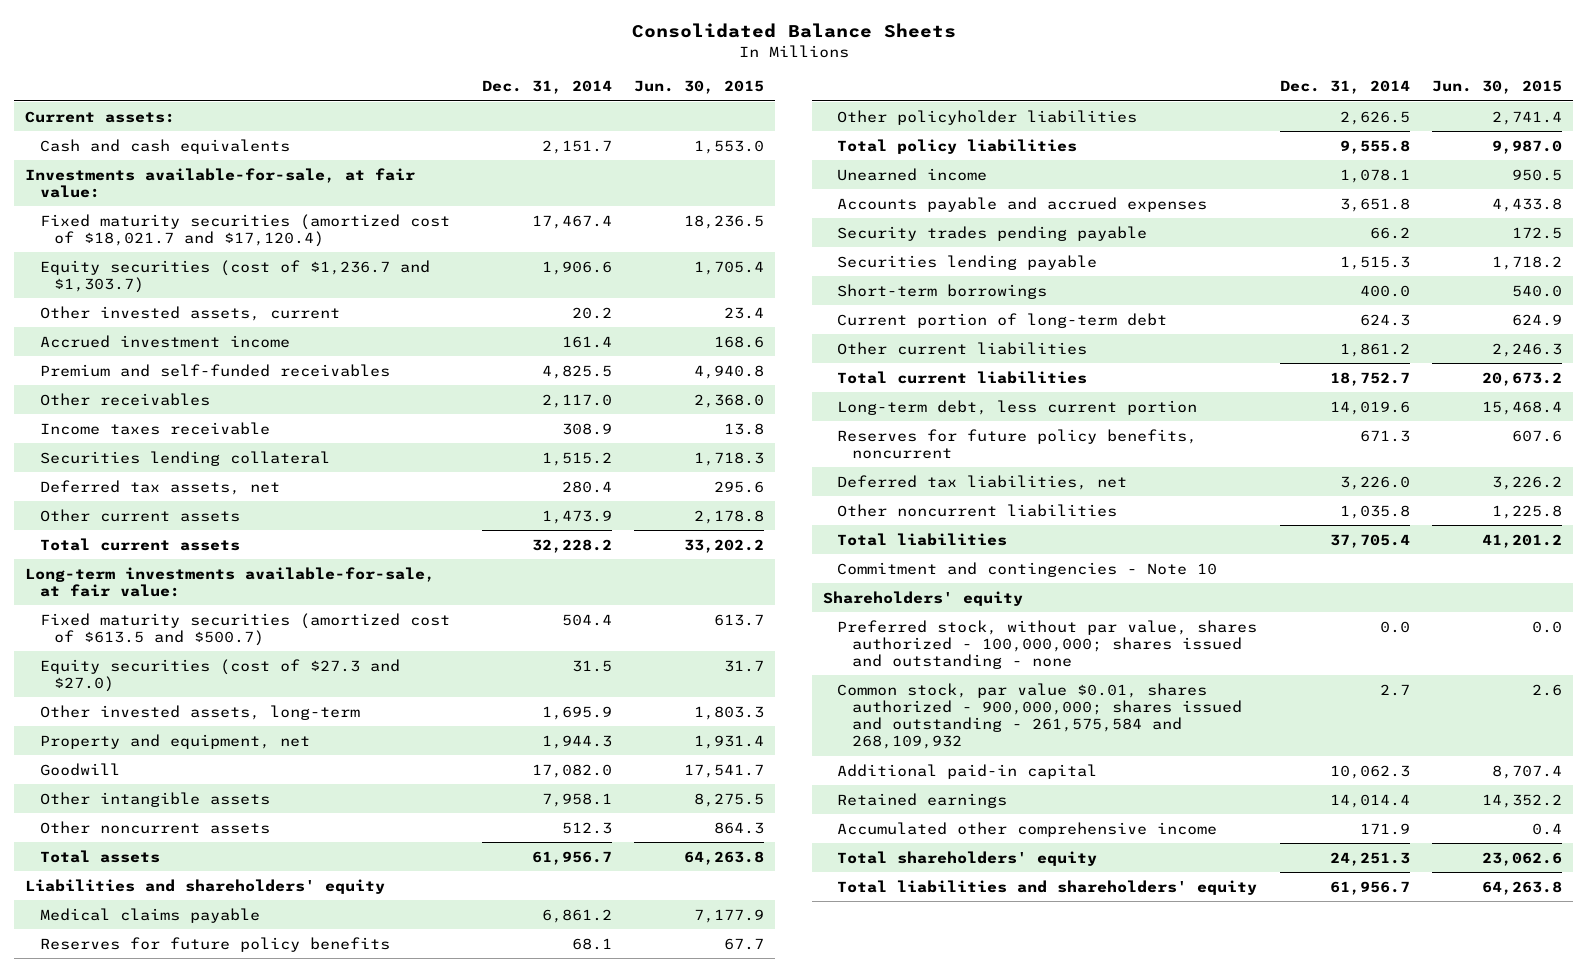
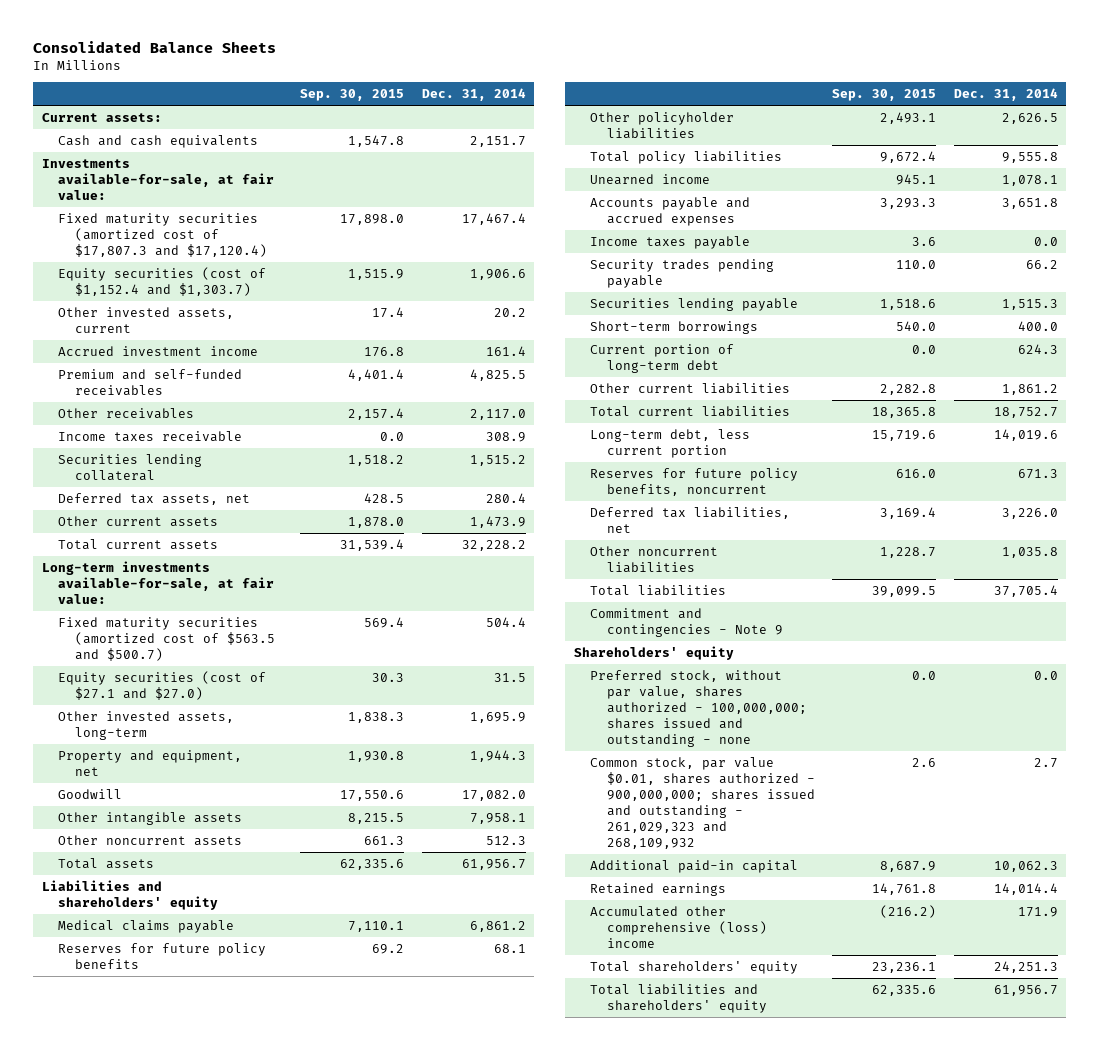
[634,80,765,95] Jun. 30, 2015 -> none
none -> [300,88,405,101] Sep. 30, 2015
[39,213,450,247] Fixed maturity securities (amortized cost of $18,021.7 and $17,120.4) -> [58,212,267,257] Fixed maturity securities (amortized cost of $17,807.3 and $17,120.4)
[39,259,430,293] Equity securities (cost of $1,236.7 and $1,303.7) -> [58,266,267,296] Equity securities (cost of $1,152.4 and $1,303.7)
[39,612,450,646] Fixed maturity securities (amortized cost of $613.5 and $500.7) -> [58,616,275,661] Fixed maturity securities (amortized cost of $563.5 and $500.7)
[39,658,400,692] Equity securities (cost of $27.3 and $27.0) -> [58,670,267,700] Equity securities (cost of $27.1 and $27.0)
none -> [590,235,751,249] Income taxes payable
[837,561,1218,577] Commitment and contingencies - Note 10 -> [590,607,783,637] Commitment and contingencies - Note 9
[837,682,1242,750] Common stock, par value $0.01, shares authorized - 900,000,000; shares issued and outstanding - 261,575,584 and 268,109,932 -> [590,756,815,850] Common stock, par value $0.01, shares authorized - 900,000,000; shares issued and outstanding - 261,029,323 and 268,109,932
[837,821,1218,837] Accumulated other comprehensive income -> [590,905,767,948] Accumulated other comprehensive (loss) income

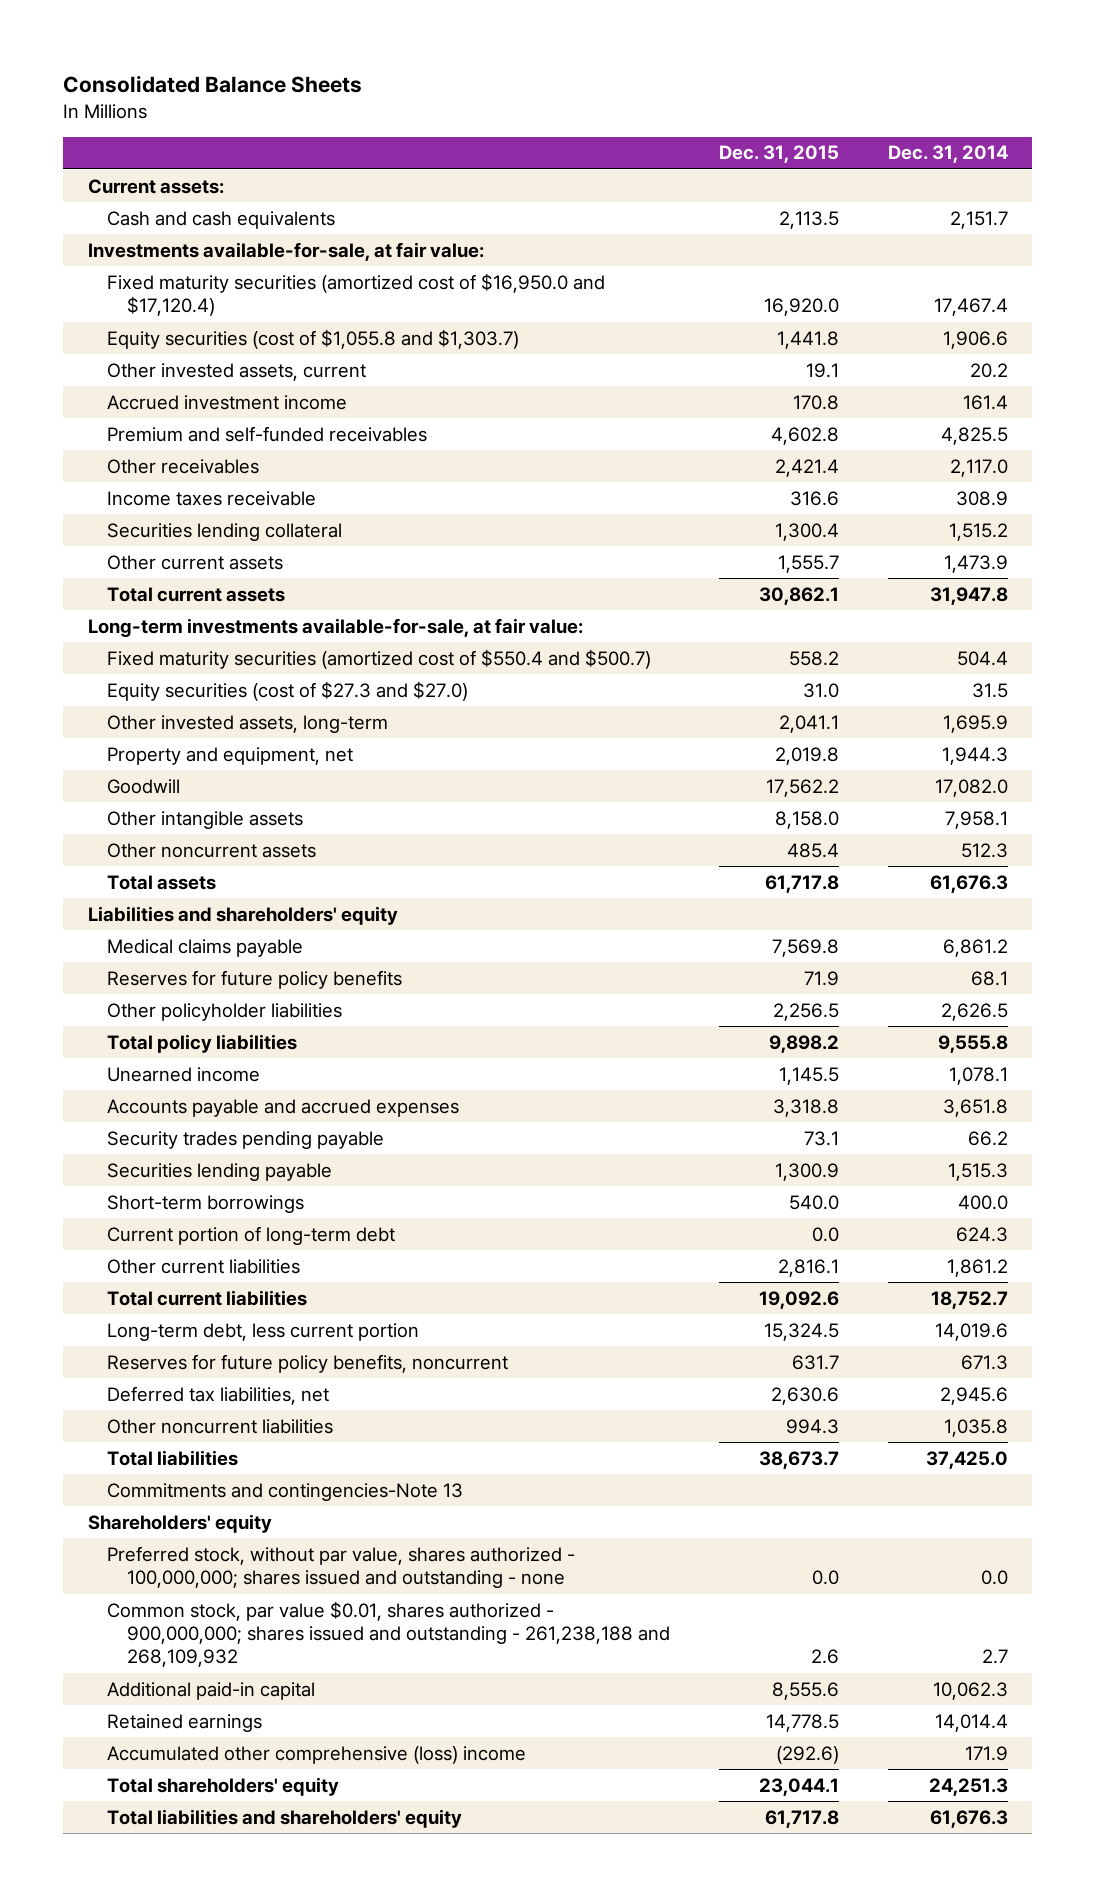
[300,88,405,101] Sep. 30, 2015 -> none
none -> [719,145,840,164] Dec. 31, 2015
[58,212,267,257] Fixed maturity securities (amortized cost of $17,807.3 and $17,120.4) -> [107,272,606,317] Fixed maturity securities (amortized cost of $16,950.0 and $17,120.4)
[58,266,267,296] Equity securities (cost of $1,152.4 and $1,303.7) -> [107,328,520,349] Equity securities (cost of $1,055.8 and $1,303.7)
[58,492,251,505] Deferred tax assets, net -> none
[461,539,526,551] 32,228.2 -> [930,586,1009,605] 31,947.8
[58,616,275,661] Fixed maturity securities (amortized cost of $563.5 and $500.7) -> [107,648,652,669] Fixed maturity securities (amortized cost of $550.4 and $500.7)
[58,670,267,700] Equity securities (cost of $27.1 and $27.0) -> [107,680,469,701] Equity securities (cost of $27.3 and $27.0)
[461,858,526,870] 61,956.7 -> [930,874,1009,893] 61,676.3
[590,235,751,249] Income taxes payable -> none
[1001,507,1058,519] 3,226.0 -> [940,1386,1009,1405] 2,945.6
[993,584,1058,597] 37,705.4 -> [926,1450,1009,1469] 37,425.0
[590,607,783,637] Commitment and contingencies - Note 9 -> [107,1482,464,1501] Commitments and contingencies-Note 13
[590,756,815,850] Common stock, par value $0.01, shares authorized - 900,000,000; shares issued and outstanding - 261,029,323 and 268,109,932 -> [107,1600,671,1668] Common stock, par value $0.01, shares authorized - 900,000,000; shares issued and outstanding - 261,238,188 and 268,109,932
[993,984,1058,996] 61,956.7 -> [930,1809,1009,1828] 61,676.3

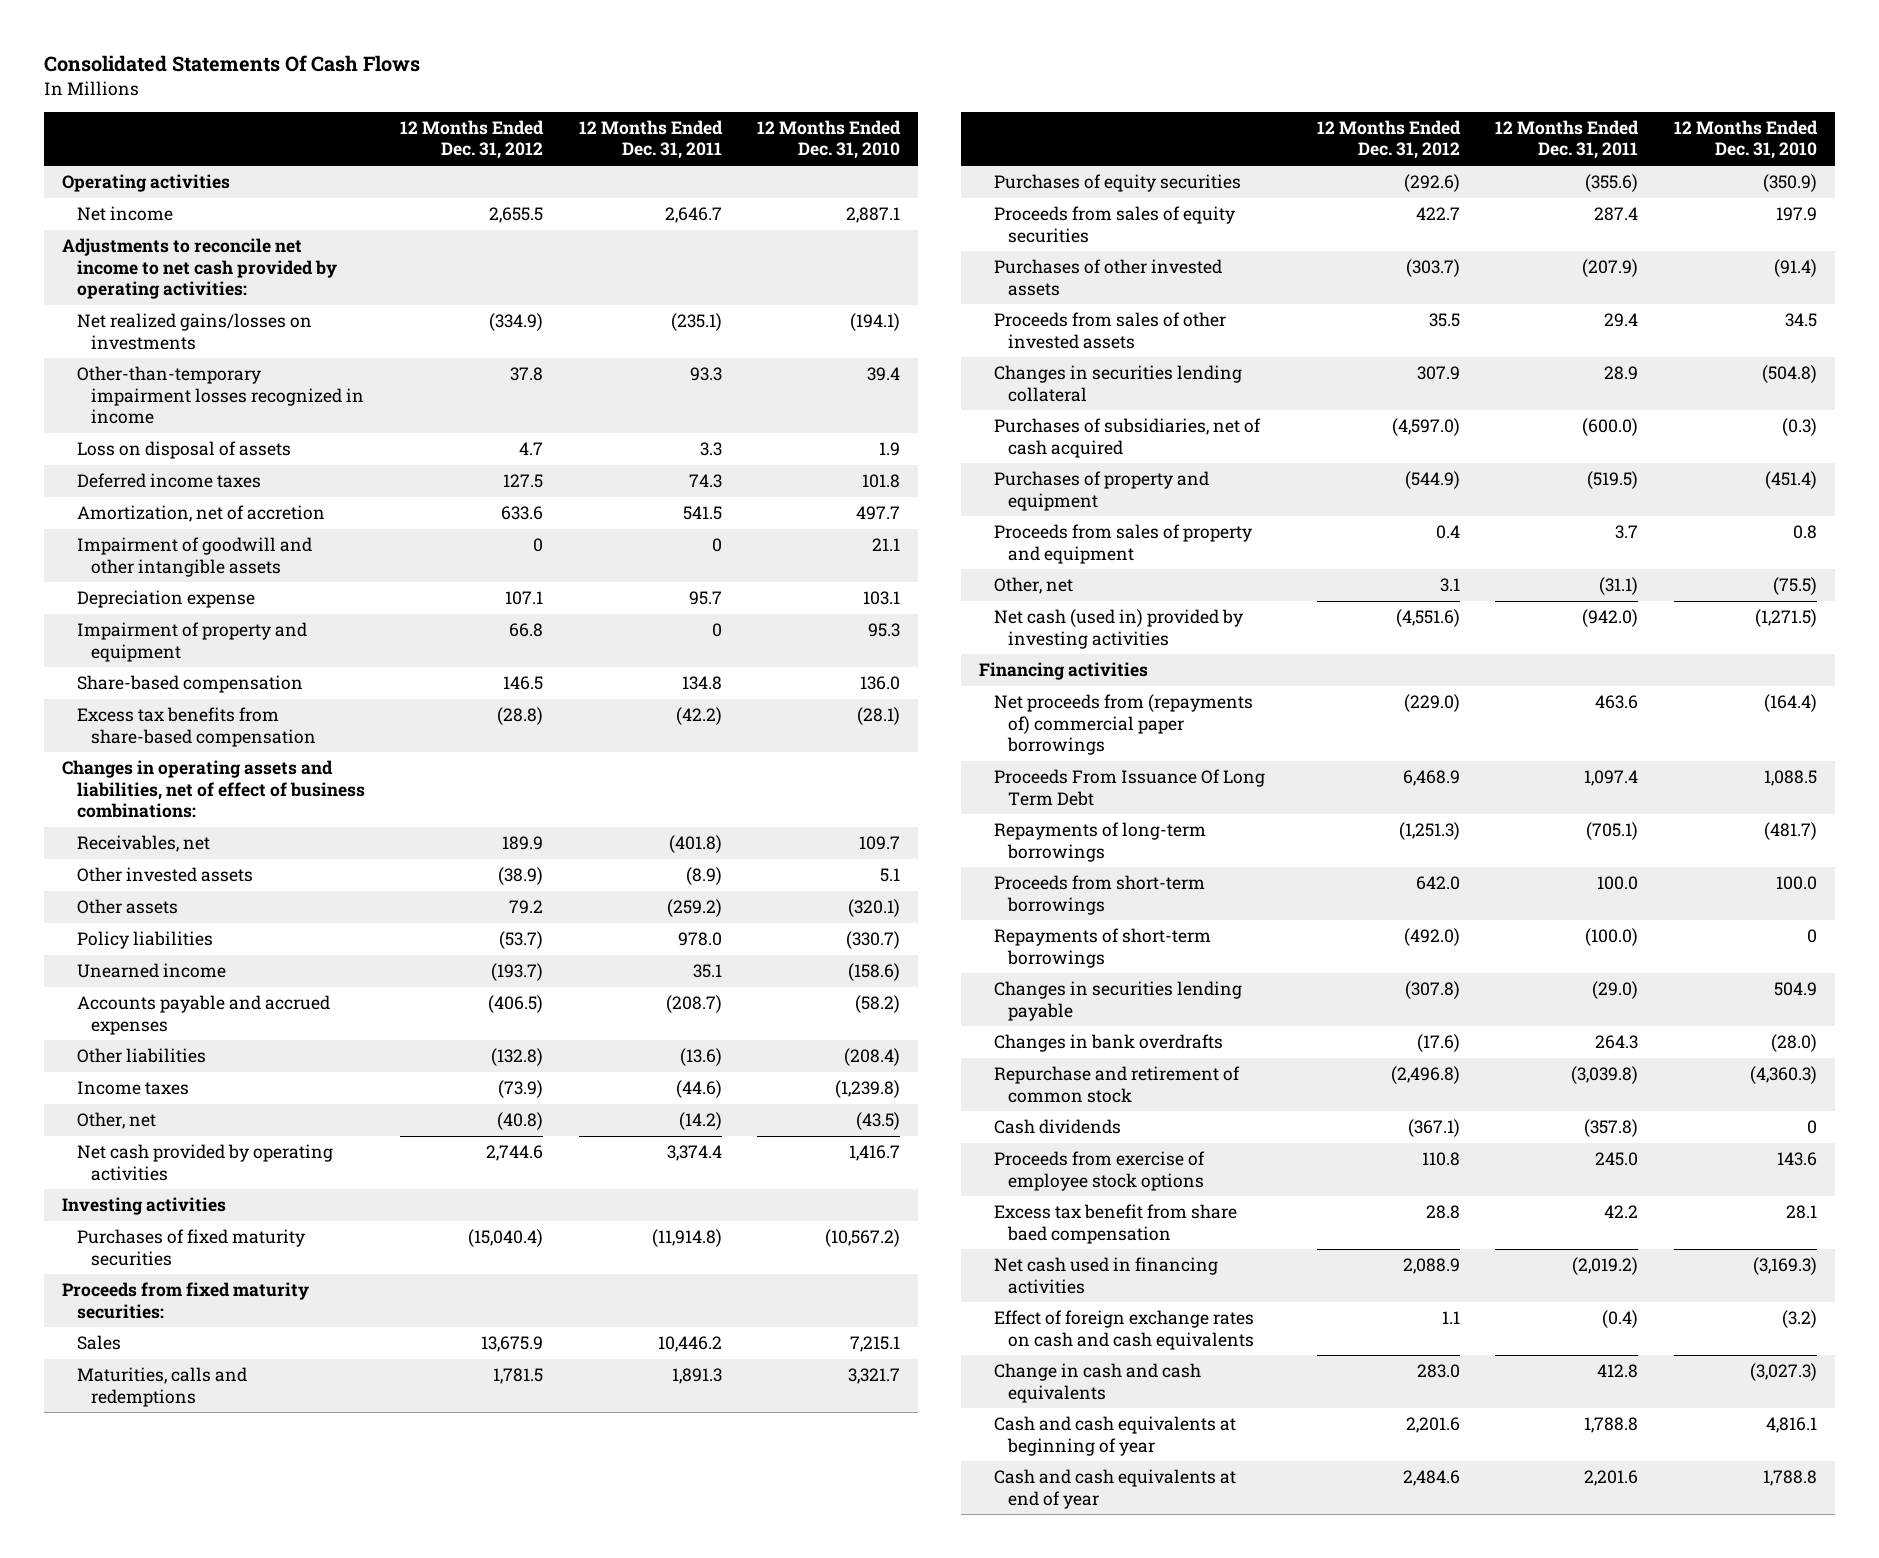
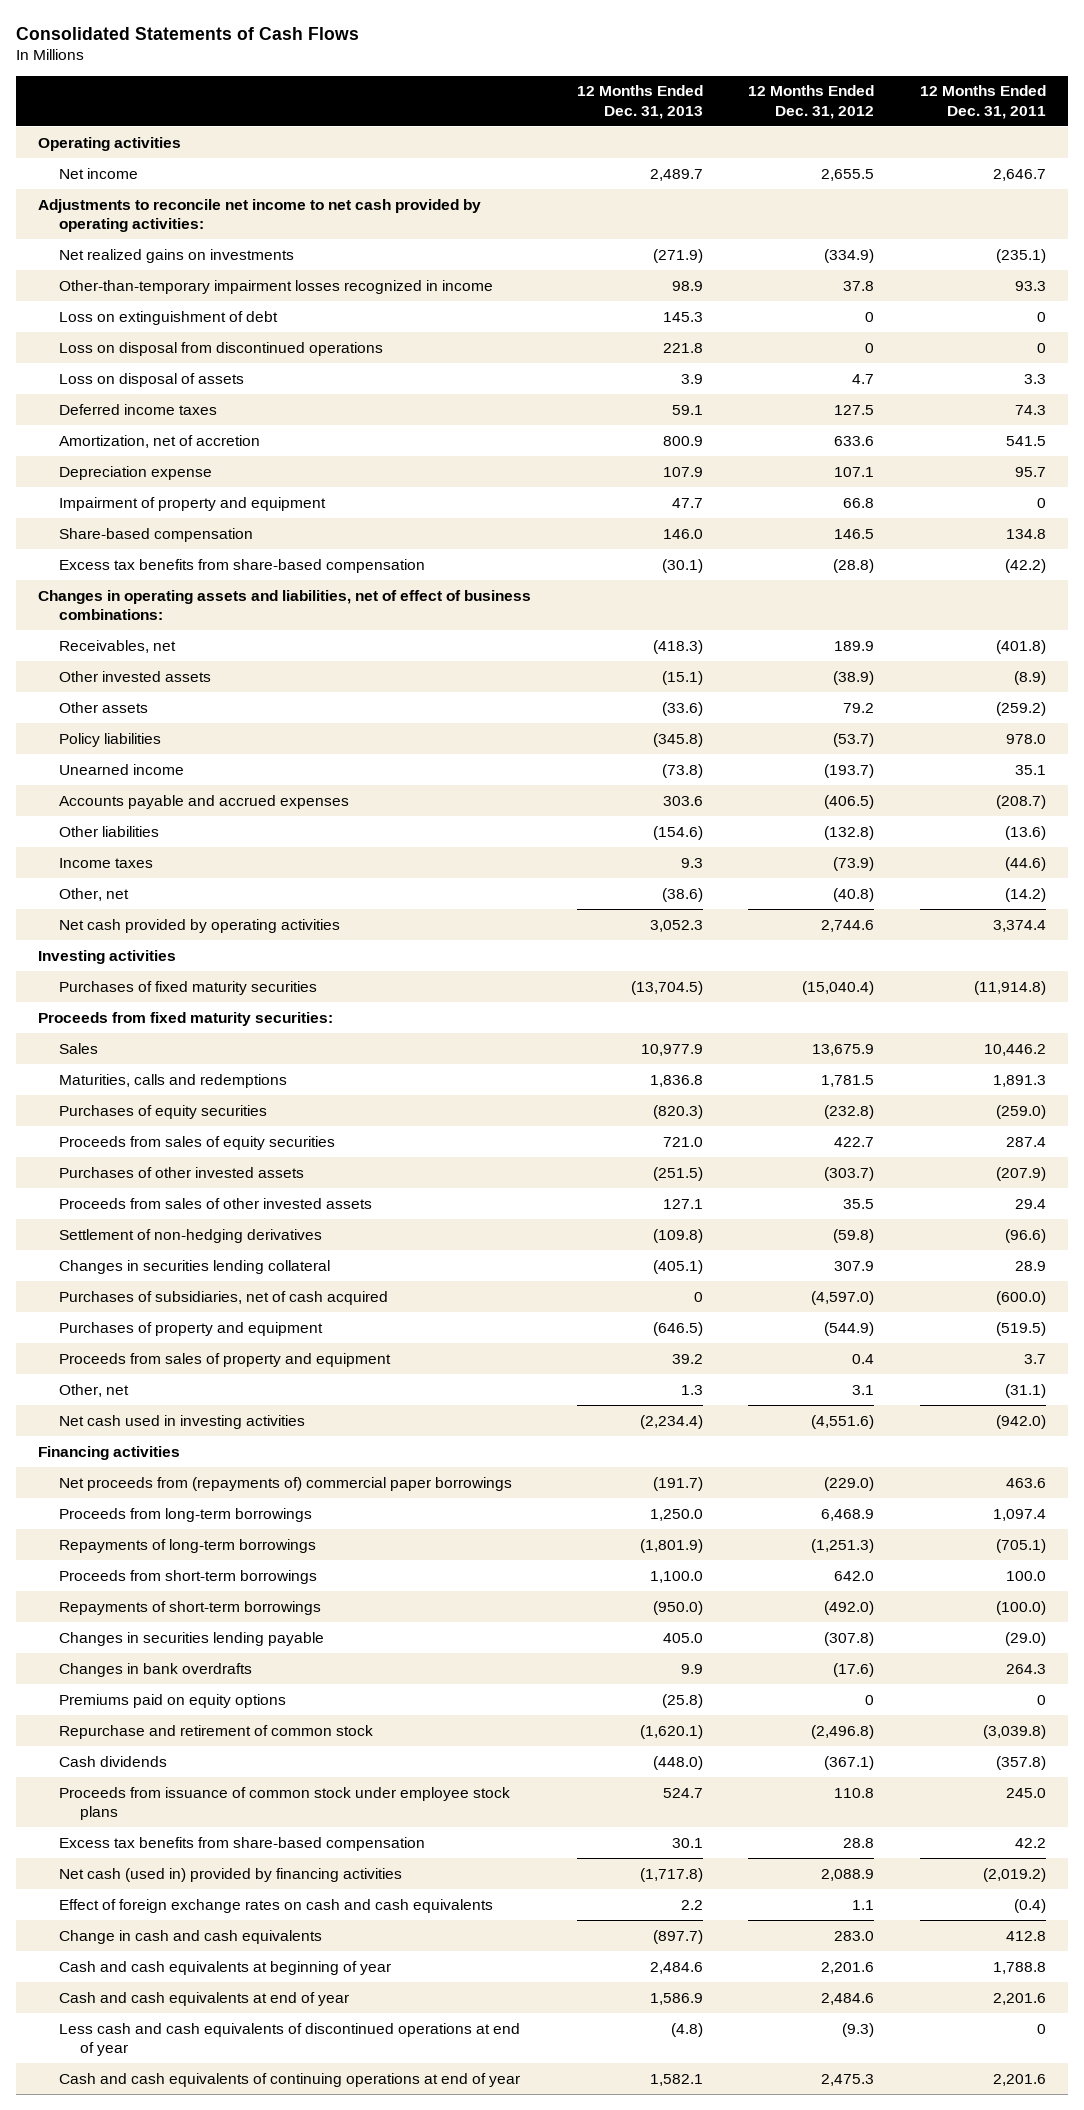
[44,55,421,73] Consolidated Statements Of Cash Flows -> [15,26,359,40] Consolidated Statements of Cash Flows
[757,120,902,160] 12 Months Ended Dec. 31, 2010 -> none
none -> [576,85,703,119] 12 Months Ended Dec. 31, 2013
[76,313,312,350] Net realized gains/losses on investments -> [59,248,295,263] Net realized gains on investments
none -> [59,310,279,325] Loss on extinguishment of debt
none -> [59,341,384,356] Loss on disposal from discontinued operations
[76,537,312,577] Impairment of goodwill and other intangible assets -> none
[1404,174,1461,193] (292.6) -> [824,1104,875,1119] (232.8)
[1585,174,1639,193] (355.6) -> [995,1104,1046,1119] (259.0)
none -> [59,1228,323,1243] Settlement of non-hedging derivatives
[993,609,1243,649] Net cash (used in) provided by investing activities -> [59,1414,306,1429] Net cash used in investing activities
[993,769,1265,806] Proceeds From Issuance Of Long Term Debt -> [59,1507,313,1522] Proceeds from long-term borrowings
none -> [59,1693,287,1708] Premiums paid on equity options
[993,1151,1205,1191] Proceeds from exercise of employee stock options -> [59,1786,511,1821] Proceeds from issuance of common stock under employee stock plans
[993,1204,1237,1244] Excess tax benefit from share baed compensation -> [59,1836,426,1851] Excess tax benefits from share-based compensation
[993,1257,1218,1294] Net cash used in financing activities -> [59,1867,403,1882] Net cash (used in) provided by financing activities
none -> [59,2022,521,2057] Less cash and cash equivalents of discontinued operations at end of year
none -> [59,2072,521,2087] Cash and cash equivalents of continuing operations at end of year

